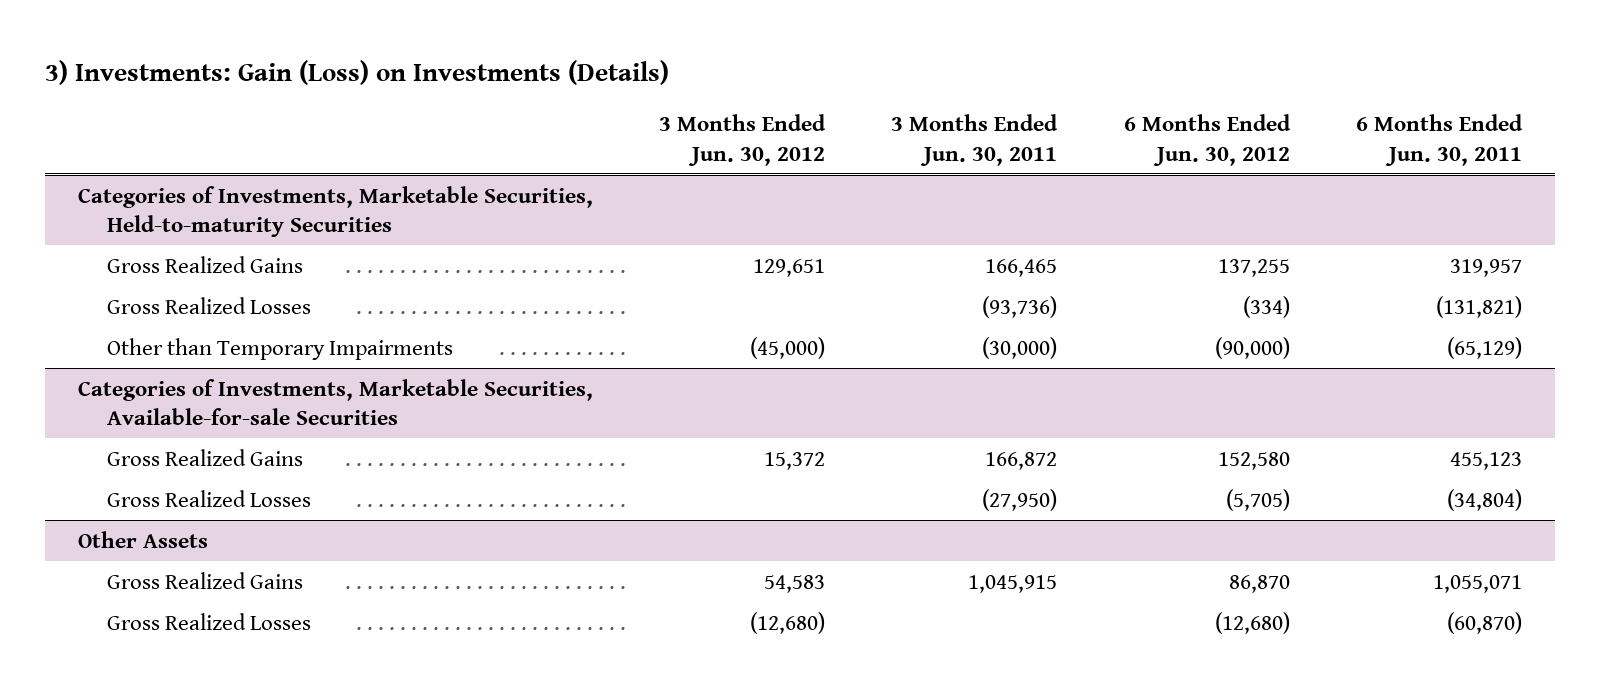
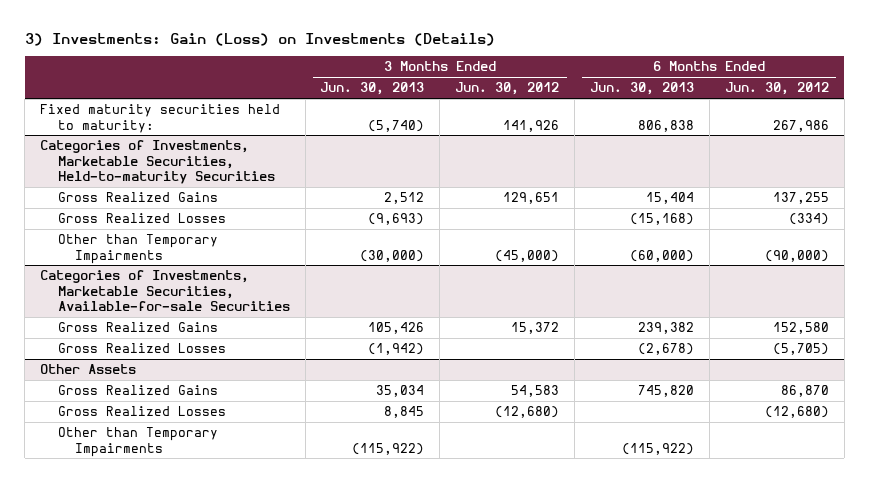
[891,114,1059,166] 3 Months Ended Jun. 30, 2011 -> none
[1355,114,1523,166] 6 Months Ended Jun. 30, 2011 -> none
none -> [320,82,425,96] Jun. 30, 2013
none -> [589,82,694,96] Jun. 30, 2013
none -> [40,104,281,133] Fixed maturity securities held to maturity:
none -> [57,427,218,457] Other than Temporary Impairments

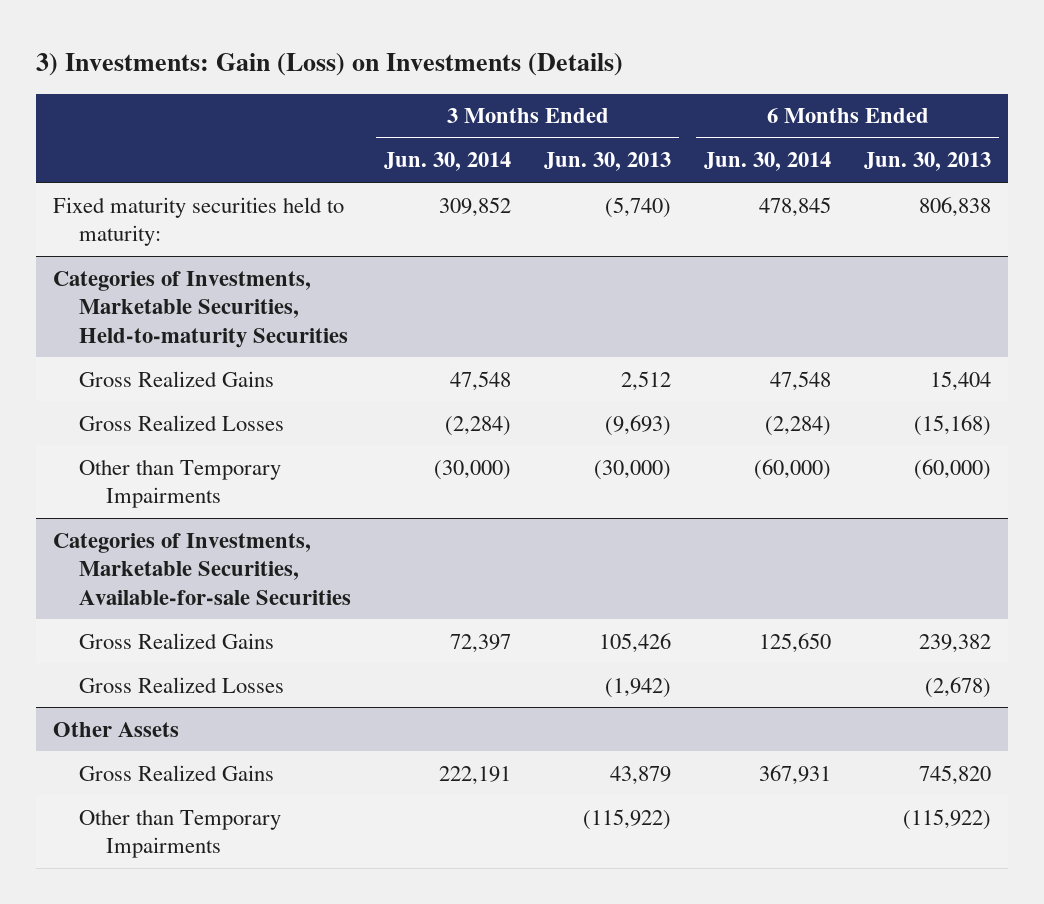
[455,82,560,96] Jun. 30, 2012 -> none
[724,82,829,96] Jun. 30, 2012 -> none
none -> [384,152,512,172] Jun. 30, 2014
none -> [704,152,832,172] Jun. 30, 2014
[57,406,226,417] Gross Realized Losses -> none
[376,385,425,398] 35,034 -> [610,765,672,785] 43,879

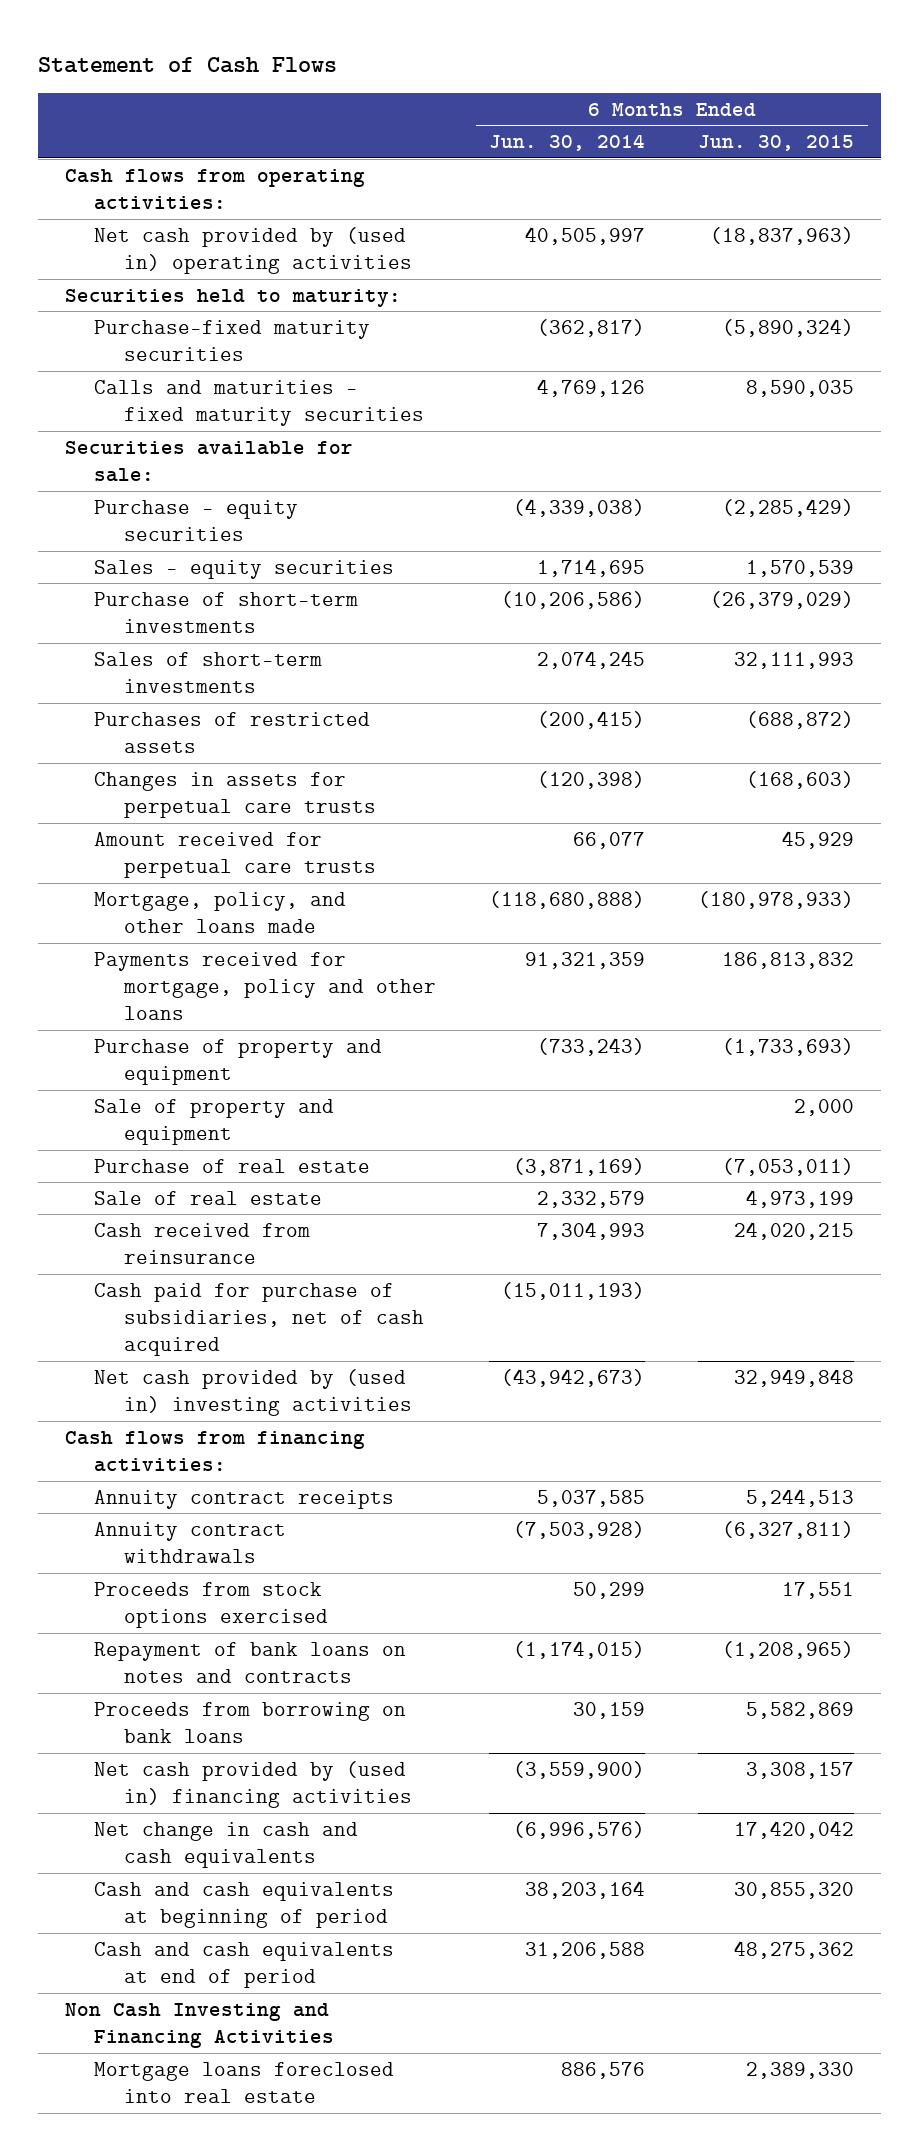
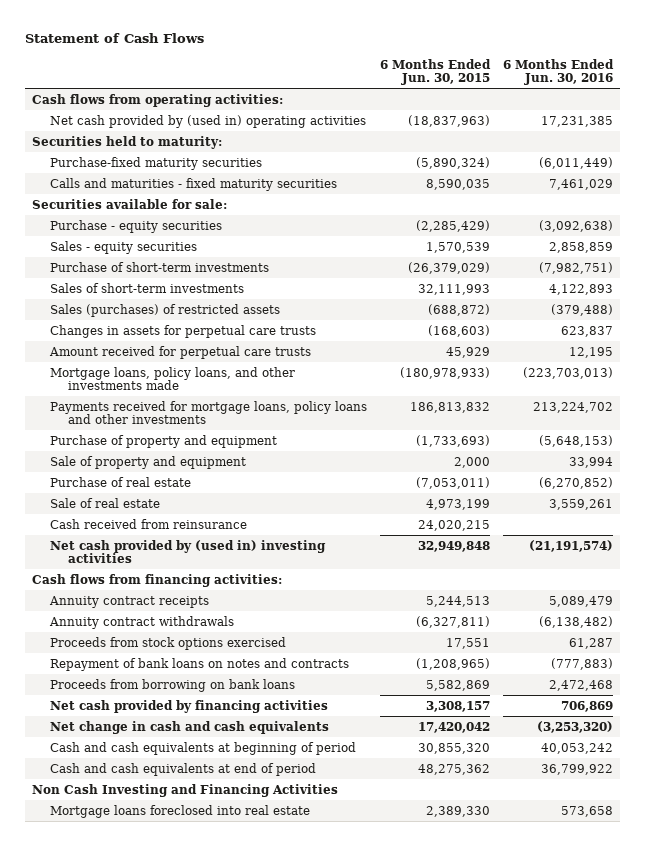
[489,134,646,152] Jun. 30, 2014 -> none
none -> [503,58,615,85] 6 Months Ended Jun. 30, 2016
[94,711,371,753] Purchases of restricted assets -> [49,303,280,317] Sales (purchases) of restricted assets
[94,891,347,933] Mortgage, policy, and other loans made -> [49,366,295,390] Mortgage loans, policy loans, and other investments made
[94,951,437,1020] Payments received for mortgage, policy and other loans -> [49,400,367,424] Payments received for mortgage loans, policy loans and other investments
[94,1282,425,1356] Cash paid for purchase of subsidiaries, net of cash acquired -> none
[94,1760,413,1808] Net cash provided by (used in) financing activities -> [49,699,328,713] Net cash provided by financing activities

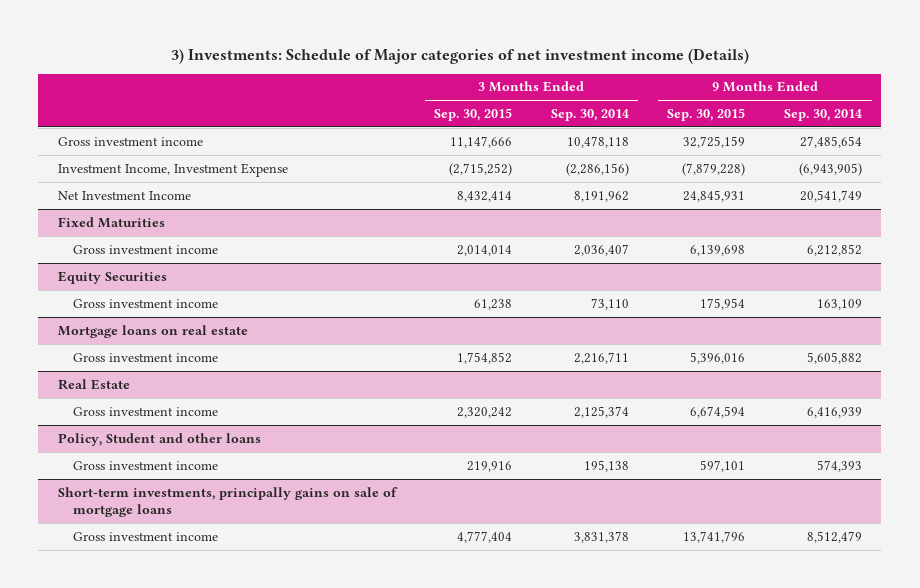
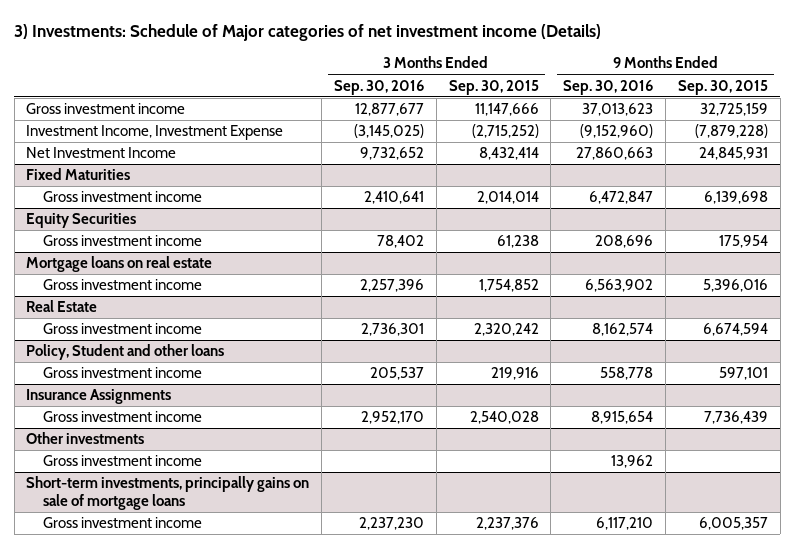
[550,109,629,122] Sep. 30, 2014 -> none
[783,109,862,122] Sep. 30, 2014 -> none
none -> [333,79,424,95] Sep. 30, 2016
none -> [563,79,654,95] Sep. 30, 2016
none -> [26,389,172,405] Insurance Assignments
none -> [43,411,203,423] Gross investment income
none -> [26,432,145,445] Other investments
none -> [43,455,203,467] Gross investment income
[457,530,513,543] 4,777,404 -> [475,517,539,531] 2,237,376
[683,530,746,543] 13,741,796 -> [698,517,768,531] 6,005,357

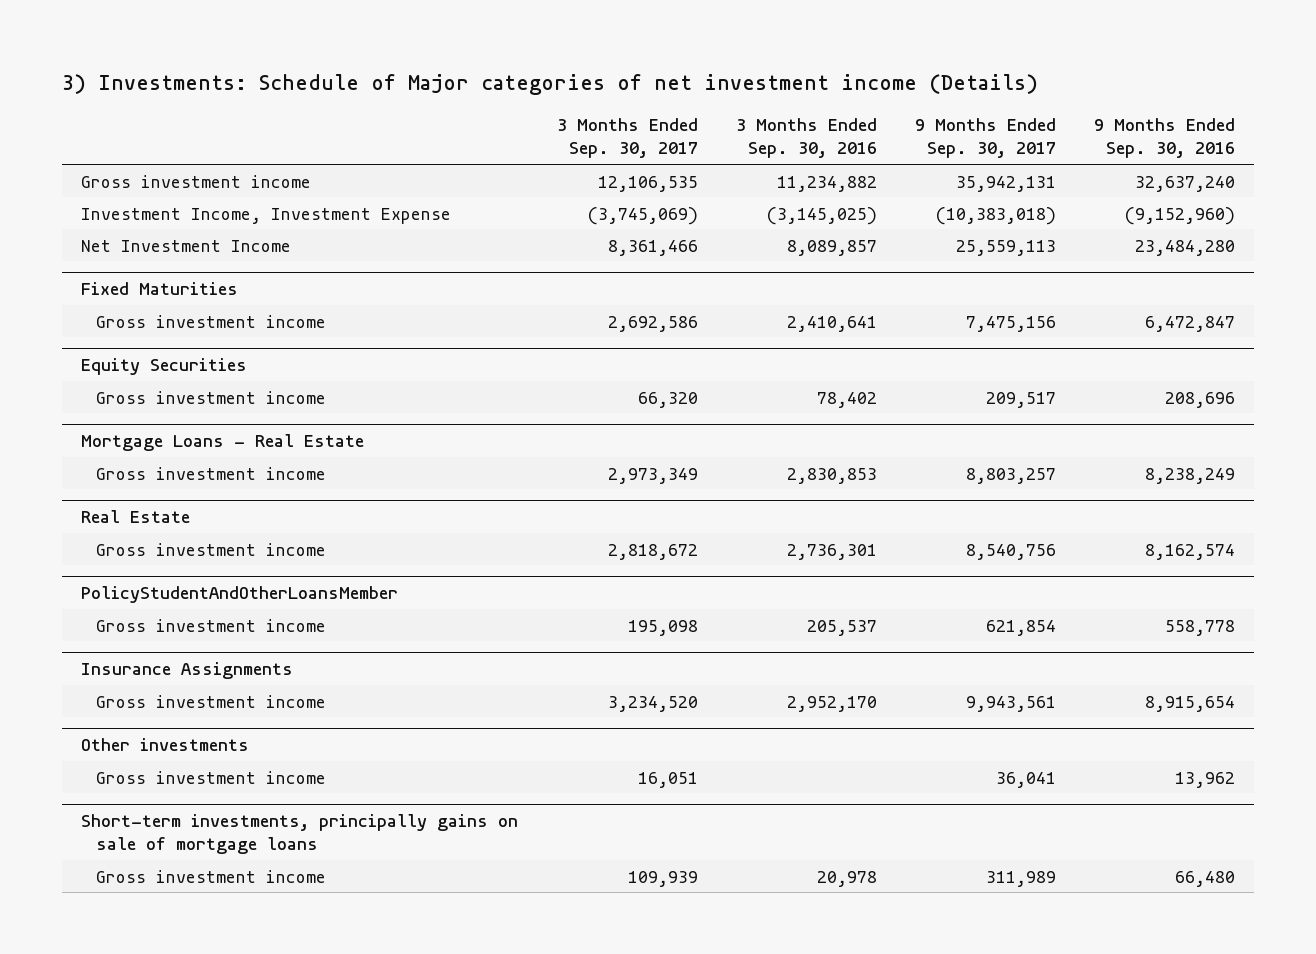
[448,79,539,95] Sep. 30, 2015 -> none
[677,79,768,95] Sep. 30, 2015 -> none
none -> [556,118,698,159] 3 Months Ended Sep. 30, 2017
none -> [914,118,1056,159] 9 Months Ended Sep. 30, 2017
[354,103,424,117] 12,877,677 -> [776,175,877,192] 11,234,882
[582,103,654,117] 37,013,623 -> [1135,175,1236,192] 32,637,240
[359,147,424,161] 9,732,652 -> [786,239,877,256] 8,089,857
[576,147,654,161] 27,860,663 -> [1135,239,1236,256] 23,484,280
[26,256,213,273] Mortgage loans on real estate -> [81,434,365,452] Mortgage Loans - Real Estate
[359,279,424,293] 2,257,396 -> [786,467,877,484] 2,830,853
[585,279,654,293] 6,563,902 -> [1145,467,1236,484] 8,238,249
[26,344,225,361] Policy, Student and other loans -> [81,586,399,604] PolicyStudentAndOtherLoansMember
[358,517,424,531] 2,237,230 -> [816,870,877,887] 20,978
[596,517,654,531] 6,117,210 -> [1175,870,1236,887] 66,480

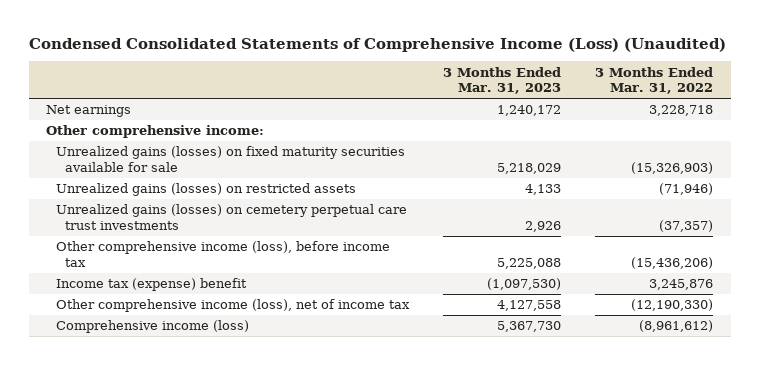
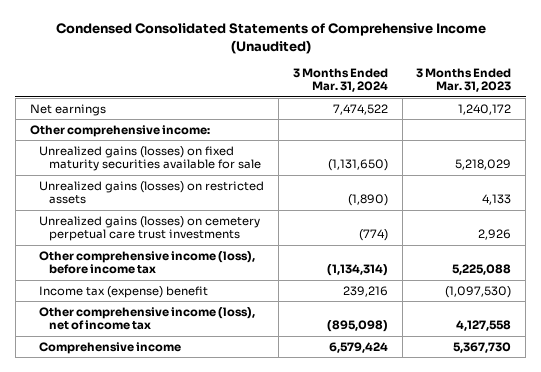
[28,37,726,52] Condensed Consolidated Statements of Comprehensive Income (Loss) (Unaudited) -> [55,23,486,54] Condensed Consolidated Statements of Comprehensive Income (Unaudited)
[595,66,714,95] 3 Months Ended Mar. 31, 2022 -> none
none -> [292,67,388,93] 3 Months Ended Mar. 31, 2024
[55,320,249,334] Comprehensive income (loss) -> [39,341,182,354] Comprehensive income

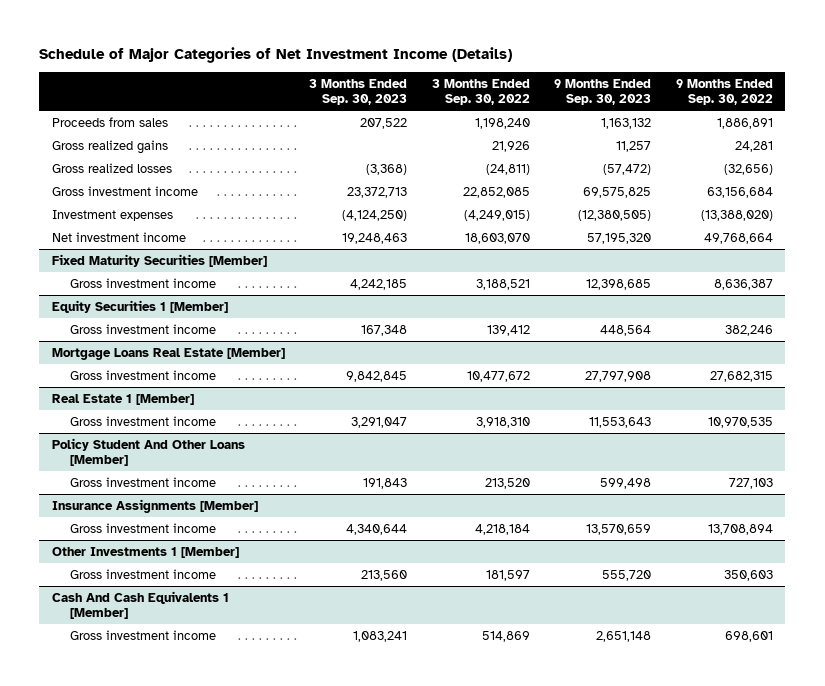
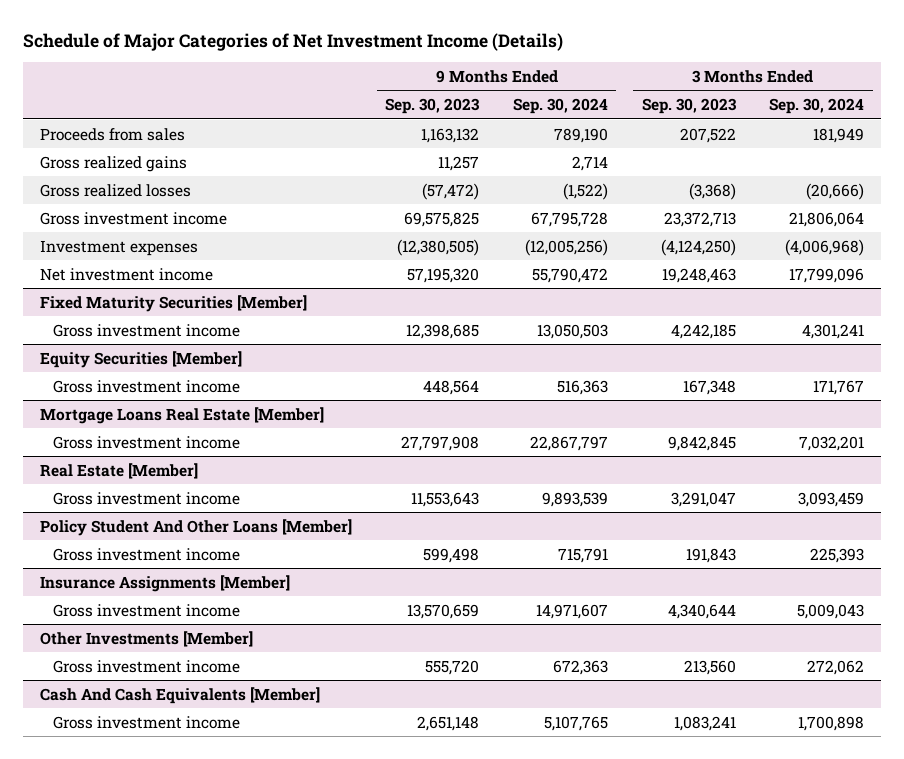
[431,78,530,106] 3 Months Ended Sep. 30, 2022 -> none
[675,78,773,106] 9 Months Ended Sep. 30, 2022 -> none
none -> [513,98,609,115] Sep. 30, 2024
none -> [769,98,865,115] Sep. 30, 2024
[51,299,228,313] Equity Securities 1 [Member] -> [39,350,242,368] Equity Securities [Member]
[51,393,194,405] Real Estate 1 [Member] -> [39,462,198,479] Real Estate [Member]
[51,546,239,558] Other Investments 1 [Member] -> [39,630,253,647] Other Investments [Member]
[51,590,229,620] Cash And Cash Equivalents 1 [Member] -> [39,686,320,704] Cash And Cash Equivalents [Member]

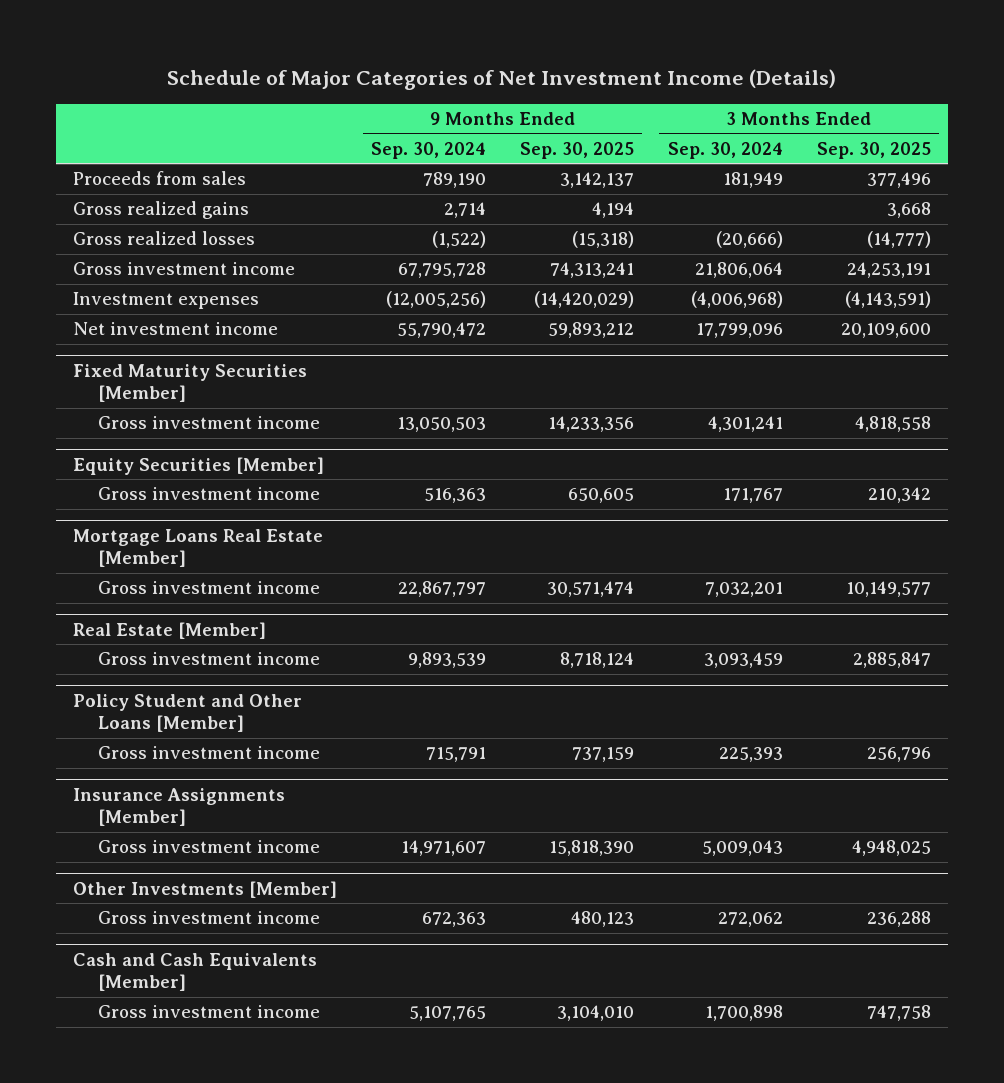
[385,98,481,115] Sep. 30, 2023 -> none
[641,98,737,115] Sep. 30, 2023 -> none
none -> [519,141,634,159] Sep. 30, 2025
none -> [816,141,931,159] Sep. 30, 2025
[39,518,352,536] Policy Student And Other Loans [Member] -> [73,693,303,733] Policy Student and Other Loans [Member]
[39,686,320,704] Cash And Cash Equivalents [Member] -> [73,952,318,992] Cash and Cash Equivalents [Member]

